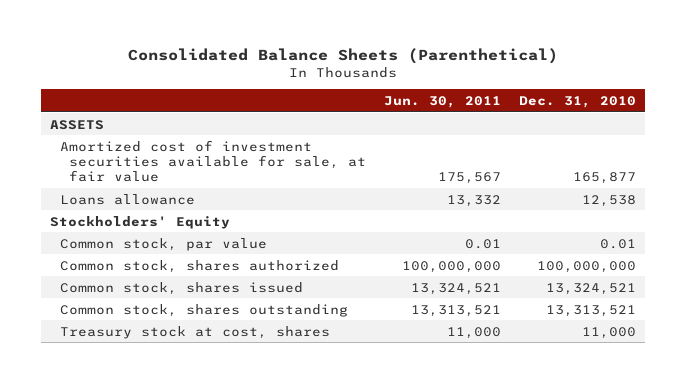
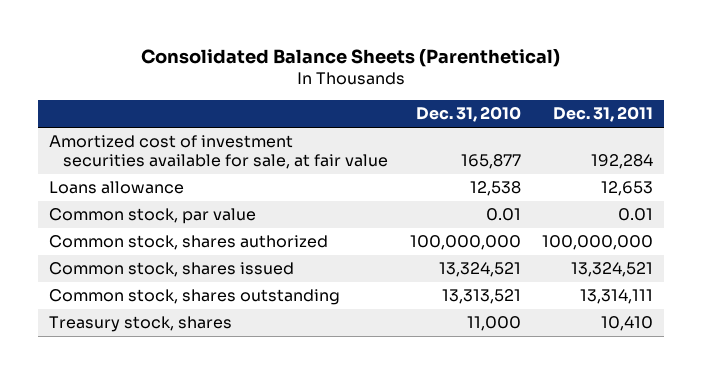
[384,95,502,108] Jun. 30, 2011 -> none
none -> [553,106,654,123] Dec. 31, 2011
[49,119,104,130] ASSETS -> none
[49,215,230,229] Stockholders' Equity -> none
[59,325,330,339] Treasury stock at cost, shares -> [49,316,233,333] Treasury stock, shares

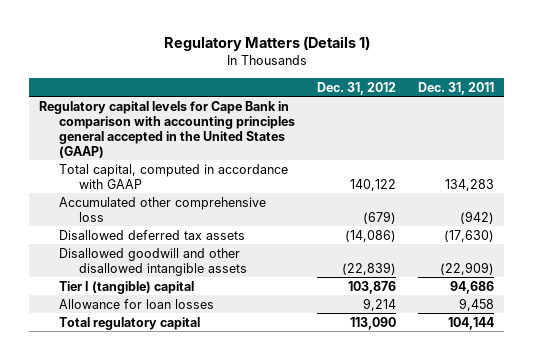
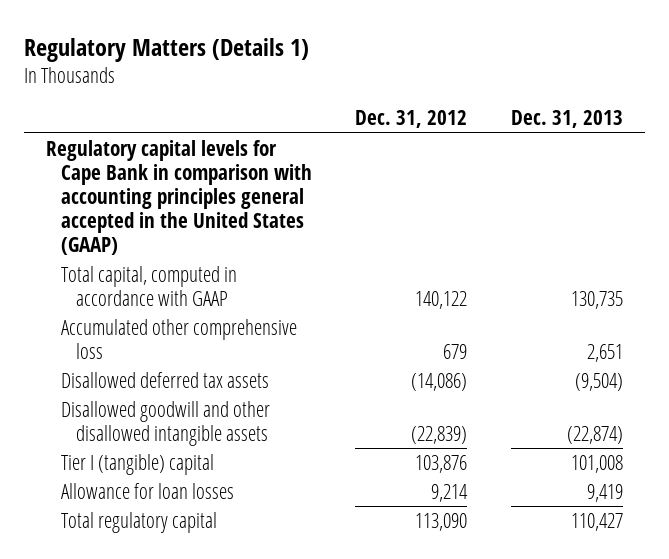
[417,81,494,95] Dec. 31, 2011 -> none
none -> [510,110,623,129] Dec. 31, 2013
[363,210,397,224] (679) -> [443,344,468,360] 679

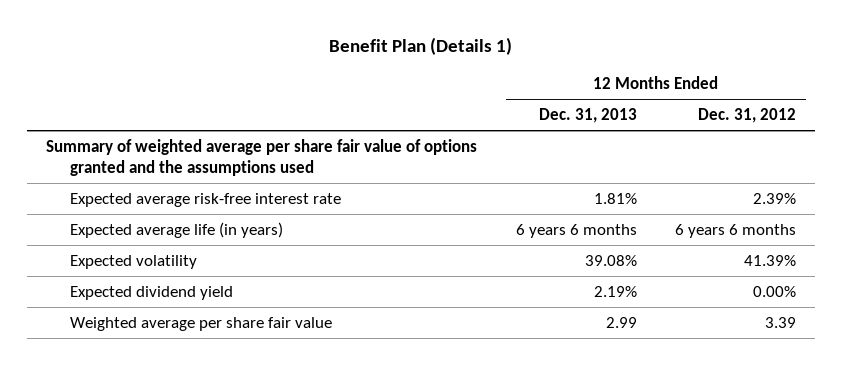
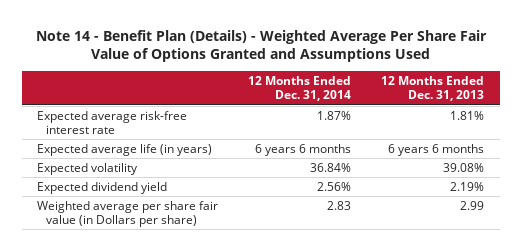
[329,37,513,56] Benefit Plan (Details 1) -> [35,29,487,63] Note 14 - Benefit Plan (Details) - Weighted Average Per Share Fair Value of Options Granted and Assumptions Used
[698,108,797,124] Dec. 31, 2012 -> none
none -> [248,76,352,102] 12 Months Ended Dec. 31, 2014
[45,138,477,177] Summary of weighted average per share fair value of options granted and the assumptions used -> none
[69,316,332,331] Weighted average per share fair value -> [36,200,218,228] Weighted average per share fair value (in Dollars per share)

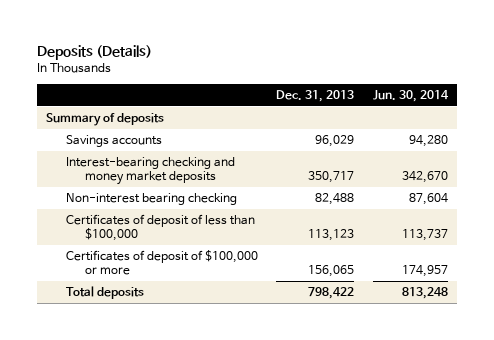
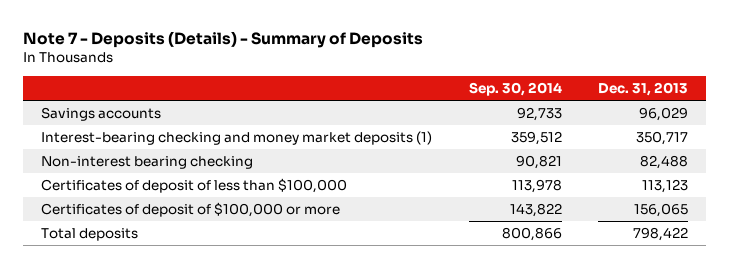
[36,44,152,60] Deposits (Details) -> [23,31,424,49] Note 7 - Deposits (Details) - Summary of Deposits
[373,90,450,103] Jun. 30, 2014 -> none
none -> [468,81,562,96] Sep. 30, 2014
[46,113,165,127] Summary of deposits -> none
[65,157,235,186] Interest-bearing checking and money market deposits -> [41,131,433,146] Interest-bearing checking and money market deposits (1)

